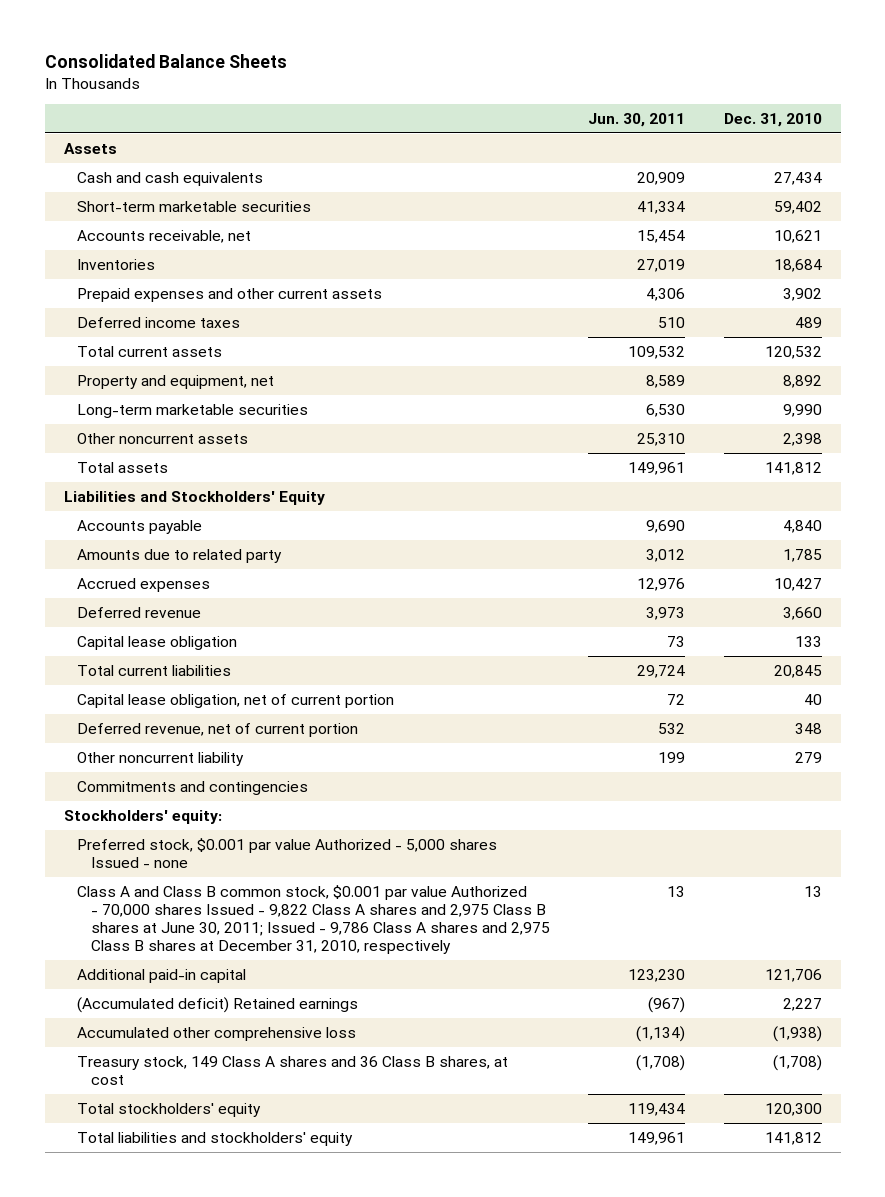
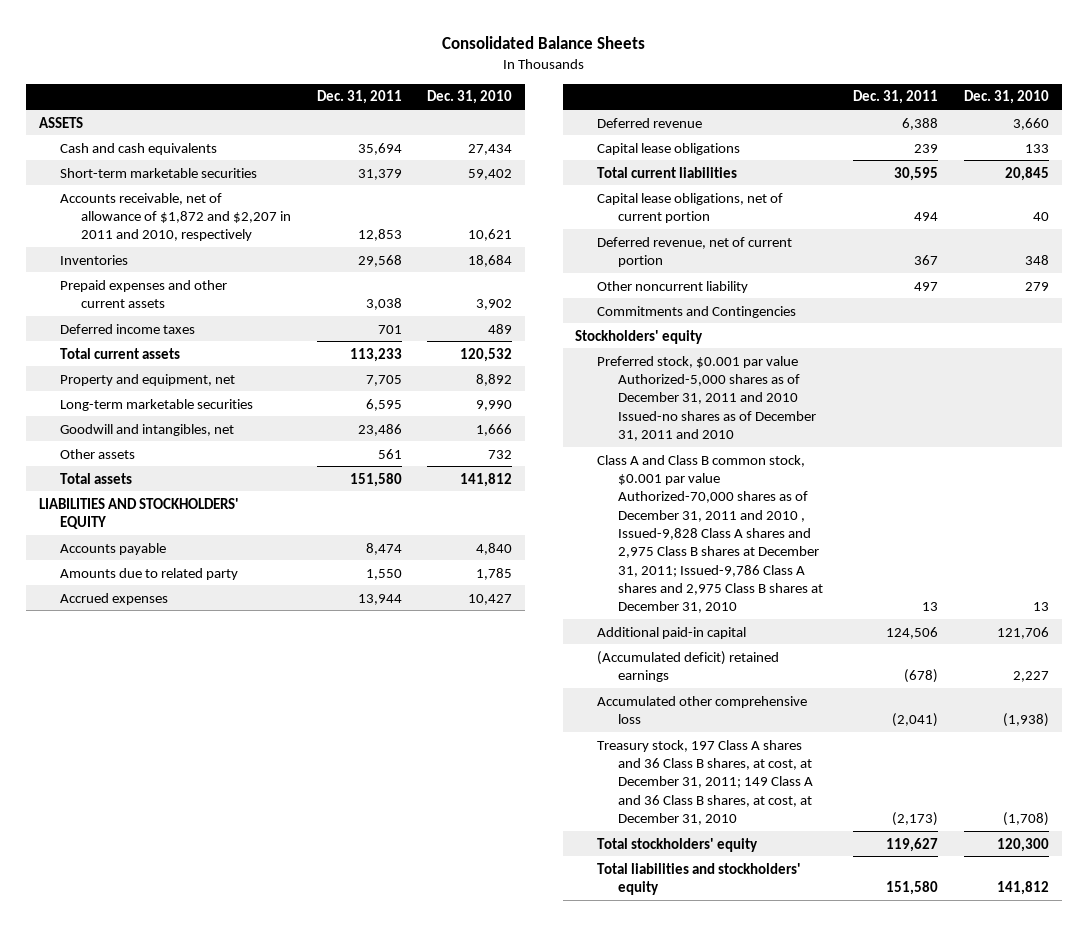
[588,112,686,127] Jun. 30, 2011 -> none
none -> [316,90,402,105] Dec. 31, 2011
[63,142,117,154] Assets -> [38,116,83,128] ASSETS
[77,229,252,243] Accounts receivable, net -> [59,192,291,242] Accounts receivable, net of allowance of $1,872 and $2,207 in 2011 and 2010, respectively
none -> [59,423,234,436] Goodwill and intangibles, net
[77,432,249,444] Other noncurrent assets -> [59,448,135,459] Other assets
[782,432,822,446] 2,398 -> [488,449,513,459] 732
[63,490,325,505] Liabilities and Stockholders' Equity -> [38,497,239,529] LIABILITIES AND STOCKHOLDERS' EQUITY
[77,635,238,650] Capital lease obligation -> [596,142,740,155] Capital lease obligations
[77,693,395,708] Capital lease obligation, net of current portion -> [596,192,783,223] Capital lease obligations, net of current portion
[77,780,309,795] Commitments and contingencies -> [596,305,796,318] Commitments and Contingencies
[63,809,222,824] Stockholders' equity: -> [575,329,704,344] Stockholders' equity
[77,837,498,868] Preferred stock, $0.001 par value Authorized - 5,000 shares Issued - none -> [596,355,816,441] Preferred stock, $0.001 par value Authorized-5,000 shares as of December 31, 2011 and 2010 Issued-no shares as of December 31, 2011 and 2010
[77,884,551,954] Class A and Class B common stock, $0.001 par value Authorized - 70,000 shares Issued - 9,822 Class A shares and 2,975 Class B shares at June 30, 2011; Issued - 9,786 Class A shares and 2,975 Class B shares at December 31, 2010, respectively -> [596,454,823,614] Class A and Class B common stock, $0.001 par value Authorized-70,000 shares as of December 31, 2011 and 2010 , Issued-9,828 Class A shares and 2,975 Class B shares at December 31, 2011; Issued-9,786 Class A shares and 2,975 Class B shares at December 31, 2010
[77,996,359,1013] (Accumulated deficit) Retained earnings -> [596,650,779,682] (Accumulated deficit) retained earnings
[77,1055,509,1085] Treasury stock, 149 Class A shares and 36 Class B shares, at cost -> [596,739,813,825] Treasury stock, 197 Class A shares and 36 Class B shares, at cost, at December 31, 2011; 149 Class A and 36 Class B shares, at cost, at December 31, 2010

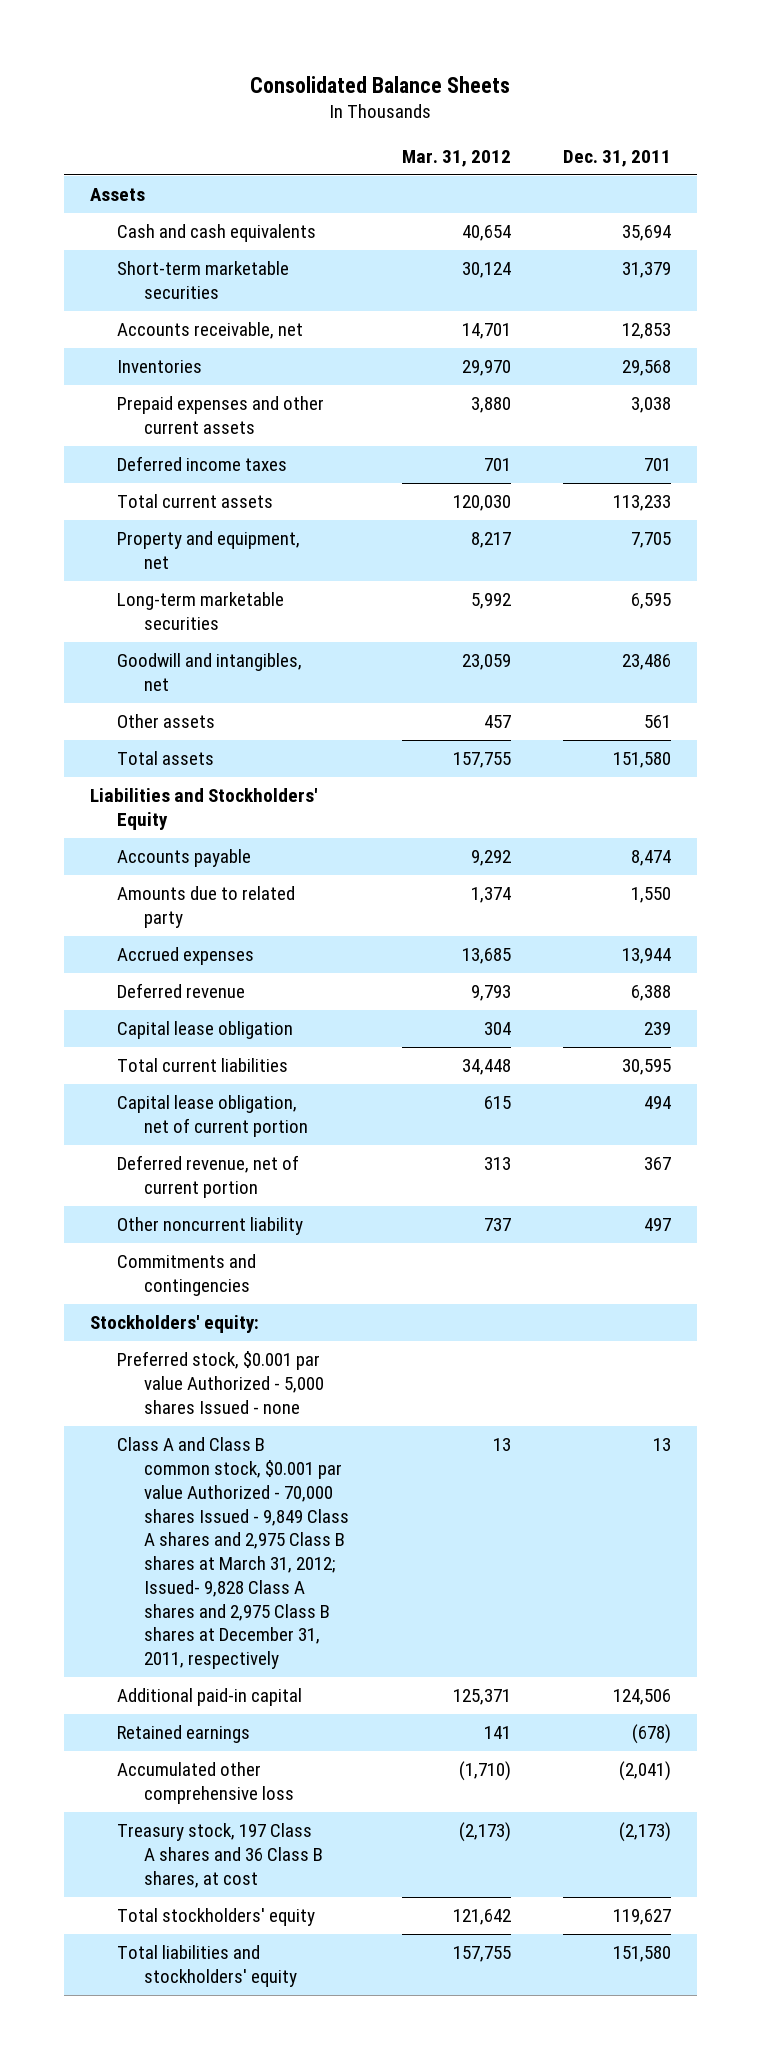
[427,90,513,105] Dec. 31, 2010 -> none
none -> [401,149,511,167] Mar. 31, 2012
[38,116,83,128] ASSETS -> [89,188,145,202] Assets
[59,192,291,242] Accounts receivable, net of allowance of $1,872 and $2,207 in 2011 and 2010, respectively -> [117,322,304,340] Accounts receivable, net
[38,497,239,529] LIABILITIES AND STOCKHOLDERS' EQUITY -> [89,788,318,831] Liabilities and Stockholders' Equity
[596,142,740,155] Capital lease obligations -> [117,1021,294,1040] Capital lease obligation
[596,192,783,223] Capital lease obligations, net of current portion -> [117,1095,309,1138] Capital lease obligation, net of current portion
[596,305,796,318] Commitments and Contingencies -> [117,1254,257,1297] Commitments and contingencies
[575,329,704,344] Stockholders' equity -> [89,1315,259,1334] Stockholders' equity:
[596,355,816,441] Preferred stock, $0.001 par value Authorized-5,000 shares as of December 31, 2011 and 2010 Issued-no shares as of December 31, 2011 and 2010 -> [117,1351,325,1414] Preferred stock, $0.001 par value Authorized - 5,000 shares Issued - none
[596,454,823,614] Class A and Class B common stock, $0.001 par value Authorized-70,000 shares as of December 31, 2011 and 2010 , Issued-9,828 Class A shares and 2,975 Class B shares at December 31, 2011; Issued-9,786 Class A shares and 2,975 Class B shares at December 31, 2010 -> [117,1437,350,1669] Class A and Class B common stock, $0.001 par value Authorized - 70,000 shares Issued - 9,849 Class A shares and 2,975 Class B shares at March 31, 2012; Issued- 9,828 Class A shares and 2,975 Class B shares at December 31, 2011, respectively
[596,650,779,682] (Accumulated deficit) retained earnings -> [117,1725,251,1744] Retained earnings
[596,739,813,825] Treasury stock, 197 Class A shares and 36 Class B shares, at cost, at December 31, 2011; 149 Class A and 36 Class B shares, at cost, at December 31, 2010 -> [117,1823,324,1888] Treasury stock, 197 Class A shares and 36 Class B shares, at cost

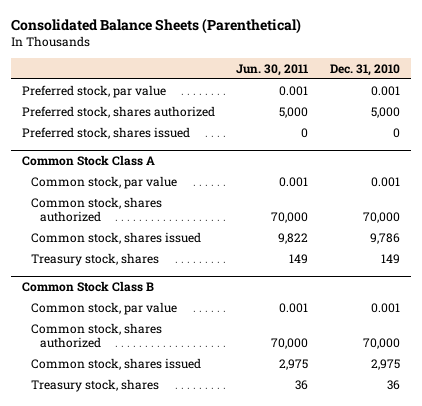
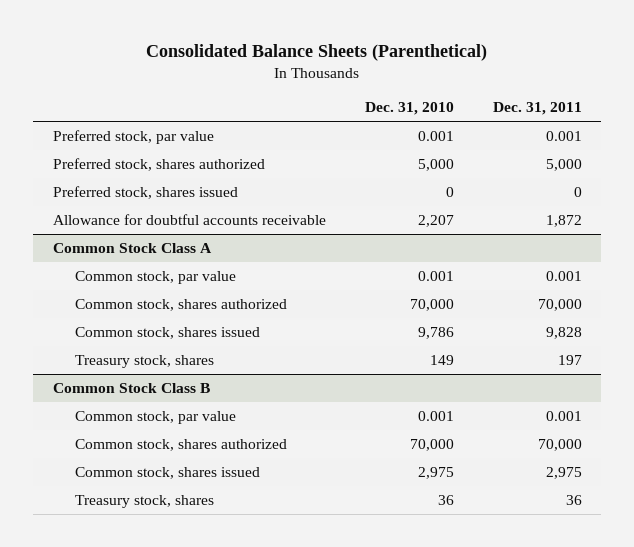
[236,63,309,76] Jun. 30, 2011 -> none
none -> [492,102,582,116] Dec. 31, 2011
none -> [52,213,326,225] Allowance for doubtful accounts receivable

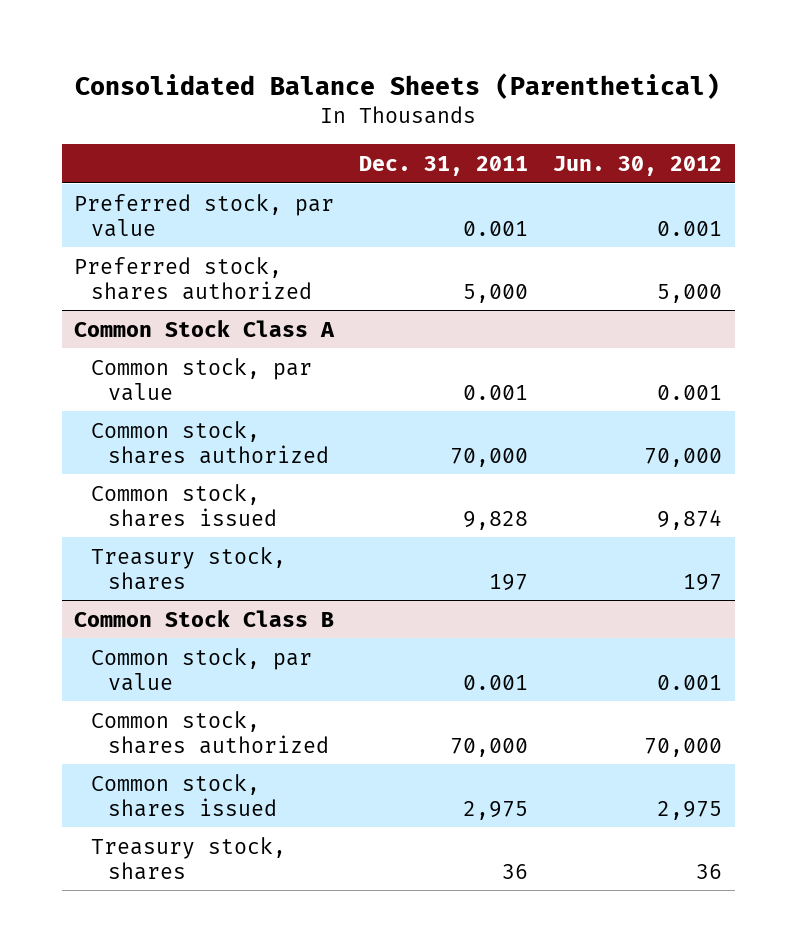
[364,102,454,116] Dec. 31, 2010 -> none
none -> [553,155,723,176] Jun. 30, 2012
[52,185,238,199] Preferred stock, shares issued -> none
[52,213,326,225] Allowance for doubtful accounts receivable -> none

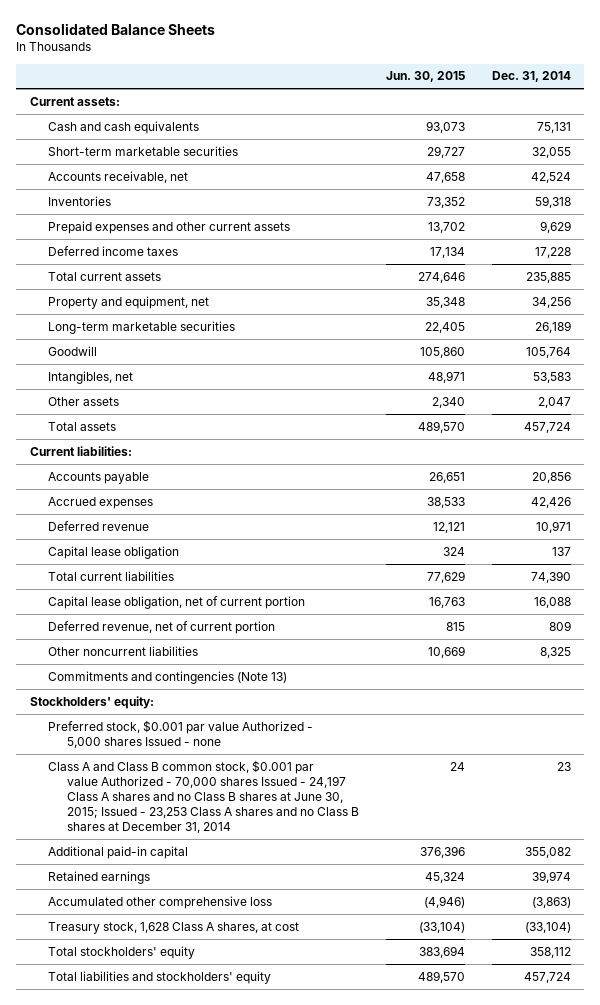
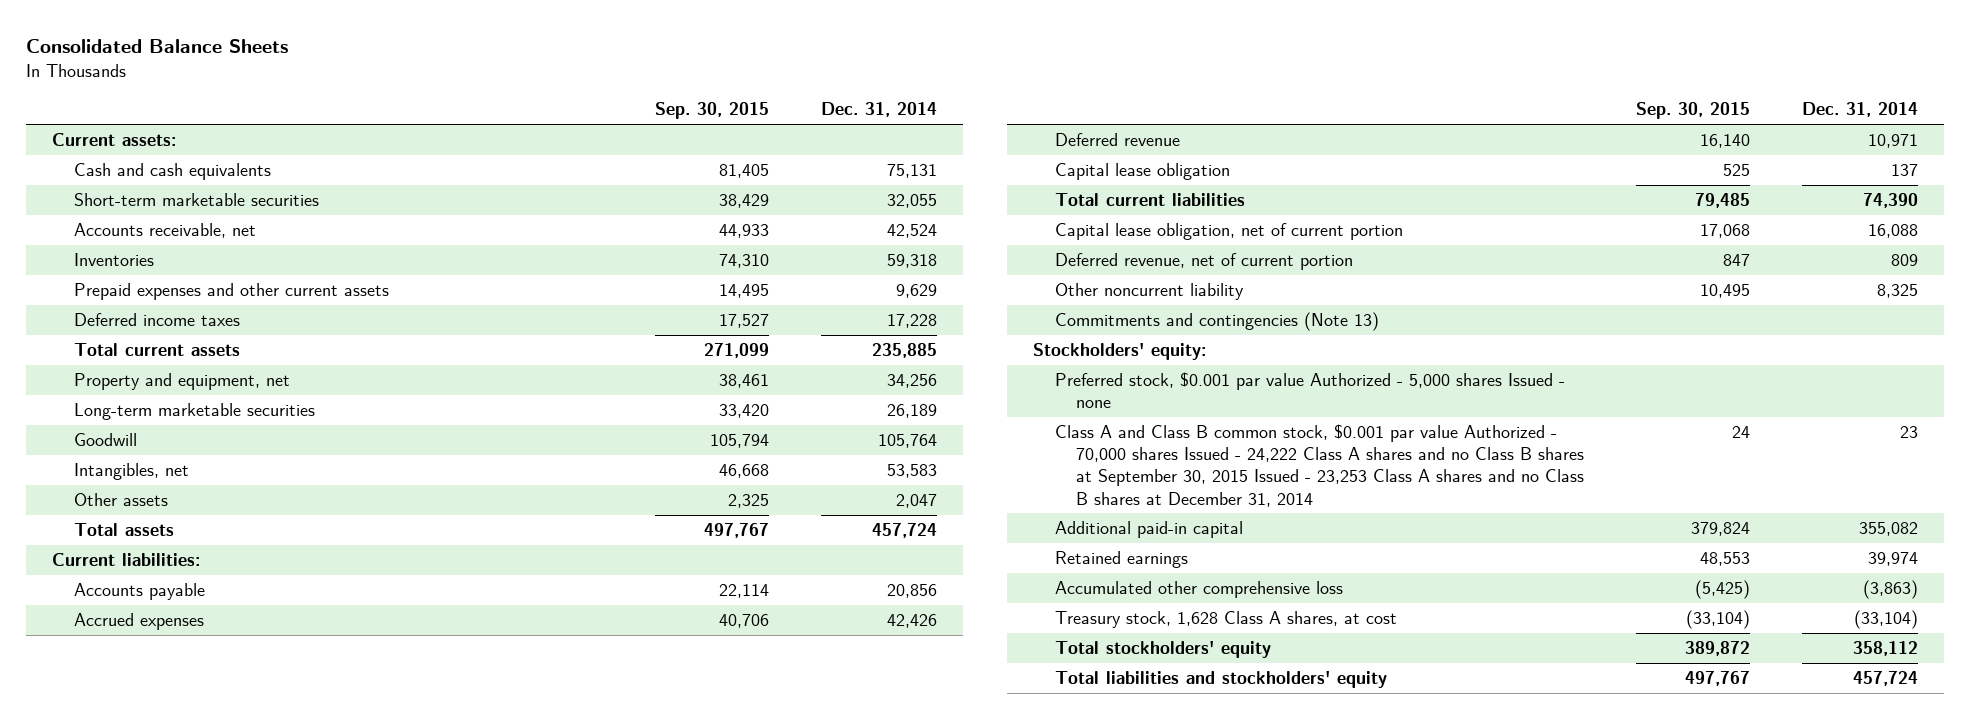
[385,71,465,83] Jun. 30, 2015 -> none
none -> [655,102,770,120] Sep. 30, 2015
[48,645,199,656] Other noncurrent liabilities -> [1054,282,1244,300] Other noncurrent liability
[48,759,359,833] Class A and Class B common stock, $0.001 par value Authorized - 70,000 shares Issued - 24,197 Class A shares and no Class B shares at June 30, 2015; Issued - 23,253 Class A shares and no Class B shares at December 31, 2014 -> [1054,423,1585,507] Class A and Class B common stock, $0.001 par value Authorized - 70,000 shares Issued - 24,222 Class A shares and no Class B shares at September 30, 2015 Issued - 23,253 Class A shares and no Class B shares at December 31, 2014

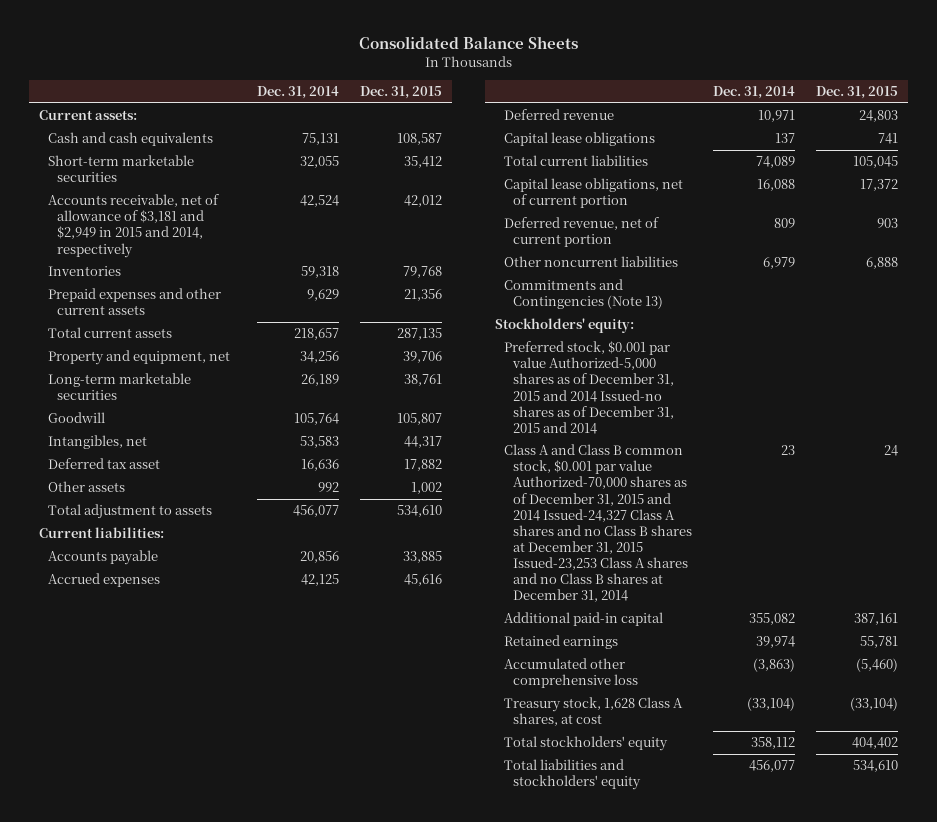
[655,102,770,120] Sep. 30, 2015 -> none
none -> [359,85,442,99] Dec. 31, 2015
[73,222,256,238] Accounts receivable, net -> [48,194,220,258] Accounts receivable, net of allowance of $3,181 and $2,949 in 2015 and 2014, respectively
[73,312,240,326] Deferred income taxes -> none
[872,342,938,358] 235,885 -> [294,328,340,341] 218,657
none -> [48,458,161,470] Deferred tax asset
[896,493,938,508] 2,047 -> [318,482,340,493] 992
[73,522,174,536] Total assets -> [48,504,213,520] Total adjustment to assets
[872,522,938,538] 457,724 -> [293,505,340,518] 456,077
[887,613,938,628] 42,426 -> [301,574,340,587] 42,125
[1054,162,1230,180] Capital lease obligation -> [504,132,656,147] Capital lease obligations
[1863,192,1919,208] 74,390 -> [756,156,796,169] 74,089
[1054,222,1403,240] Capital lease obligation, net of current portion -> [504,178,684,209] Capital lease obligations, net of current portion
[1054,282,1244,300] Other noncurrent liability -> [504,256,679,268] Other noncurrent liabilities
[1877,283,1919,298] 8,325 -> [763,257,796,270] 6,979
[1054,311,1379,331] Commitments and contingencies (Note 13) -> [504,279,664,310] Commitments and Contingencies (Note 13)
[1054,371,1565,409] Preferred stock, $0.001 par value Authorized - 5,000 shares Issued - none -> [504,341,675,434] Preferred stock, $0.001 par value Authorized-5,000 shares as of December 31, 2015 and 2014 Issued-no shares as of December 31, 2015 and 2014
[1054,423,1585,507] Class A and Class B common stock, $0.001 par value Authorized - 70,000 shares Issued - 24,222 Class A shares and no Class B shares at September 30, 2015 Issued - 23,253 Class A shares and no Class B shares at December 31, 2014 -> [504,444,693,602] Class A and Class B common stock, $0.001 par value Authorized-70,000 shares as of December 31, 2015 and 2014 Issued-24,327 Class A shares and no Class B shares at December 31, 2015 Issued-23,253 Class A shares and no Class B shares at December 31, 2014
[1853,670,1919,686] 457,724 -> [749,760,796,773] 456,077

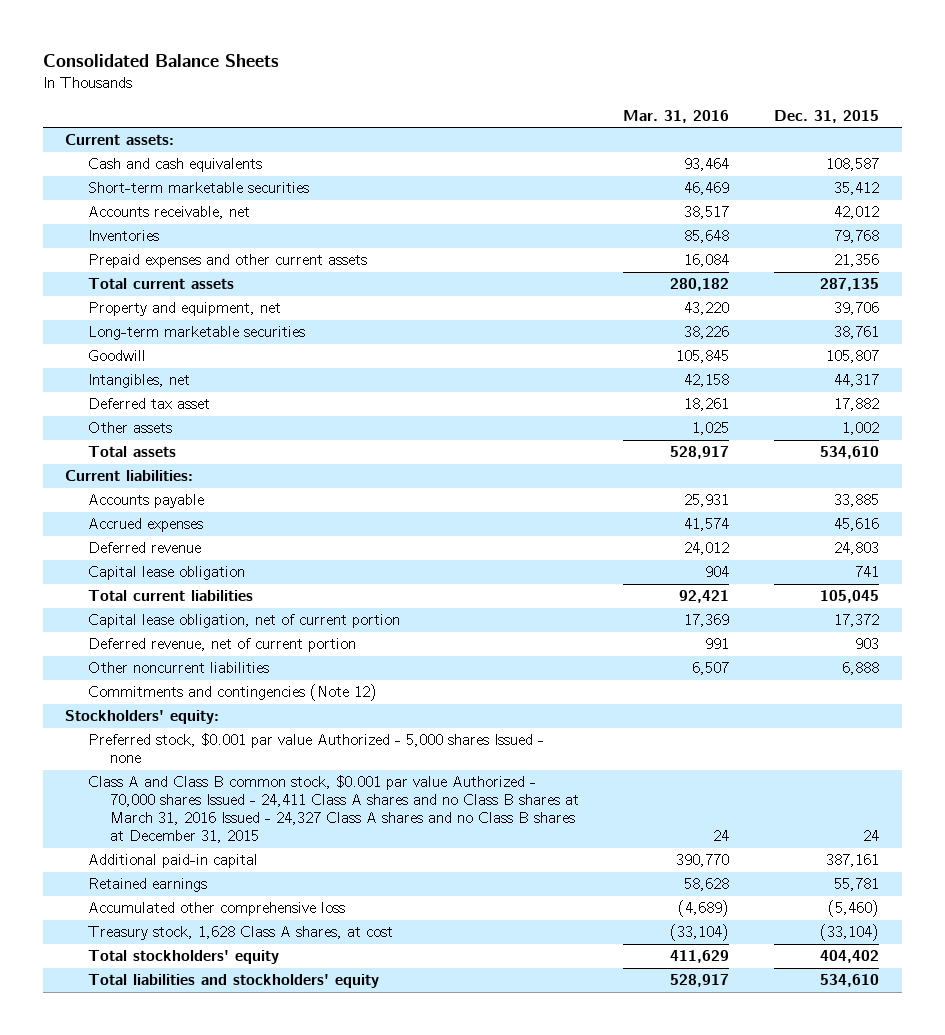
[257,85,340,99] Dec. 31, 2014 -> none
none -> [623,109,730,123] Mar. 31, 2016
[48,194,220,258] Accounts receivable, net of allowance of $3,181 and $2,949 in 2015 and 2014, respectively -> [87,206,250,220] Accounts receivable, net
[48,504,213,520] Total adjustment to assets -> [87,446,176,458] Total assets
[504,132,656,147] Capital lease obligations -> [87,566,245,581] Capital lease obligation
[504,178,684,209] Capital lease obligations, net of current portion -> [87,614,400,629] Capital lease obligation, net of current portion
[504,279,664,310] Commitments and Contingencies (Note 13) -> [87,684,377,702] Commitments and contingencies (Note 12)
[504,341,675,434] Preferred stock, $0.001 par value Authorized-5,000 shares as of December 31, 2015 and 2014 Issued-no shares as of December 31, 2015 and 2014 -> [87,733,544,764] Preferred stock, $0.001 par value Authorized - 5,000 shares Issued - none
[504,444,693,602] Class A and Class B common stock, $0.001 par value Authorized-70,000 shares as of December 31, 2015 and 2014 Issued-24,327 Class A shares and no Class B shares at December 31, 2015 Issued-23,253 Class A shares and no Class B shares at December 31, 2014 -> [87,775,579,844] Class A and Class B common stock, $0.001 par value Authorized - 70,000 shares Issued - 24,411 Class A shares and no Class B shares at March 31, 2016 Issued - 24,327 Class A shares and no Class B shares at December 31, 2015

